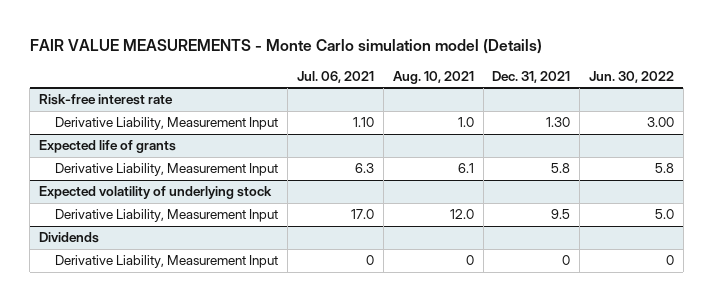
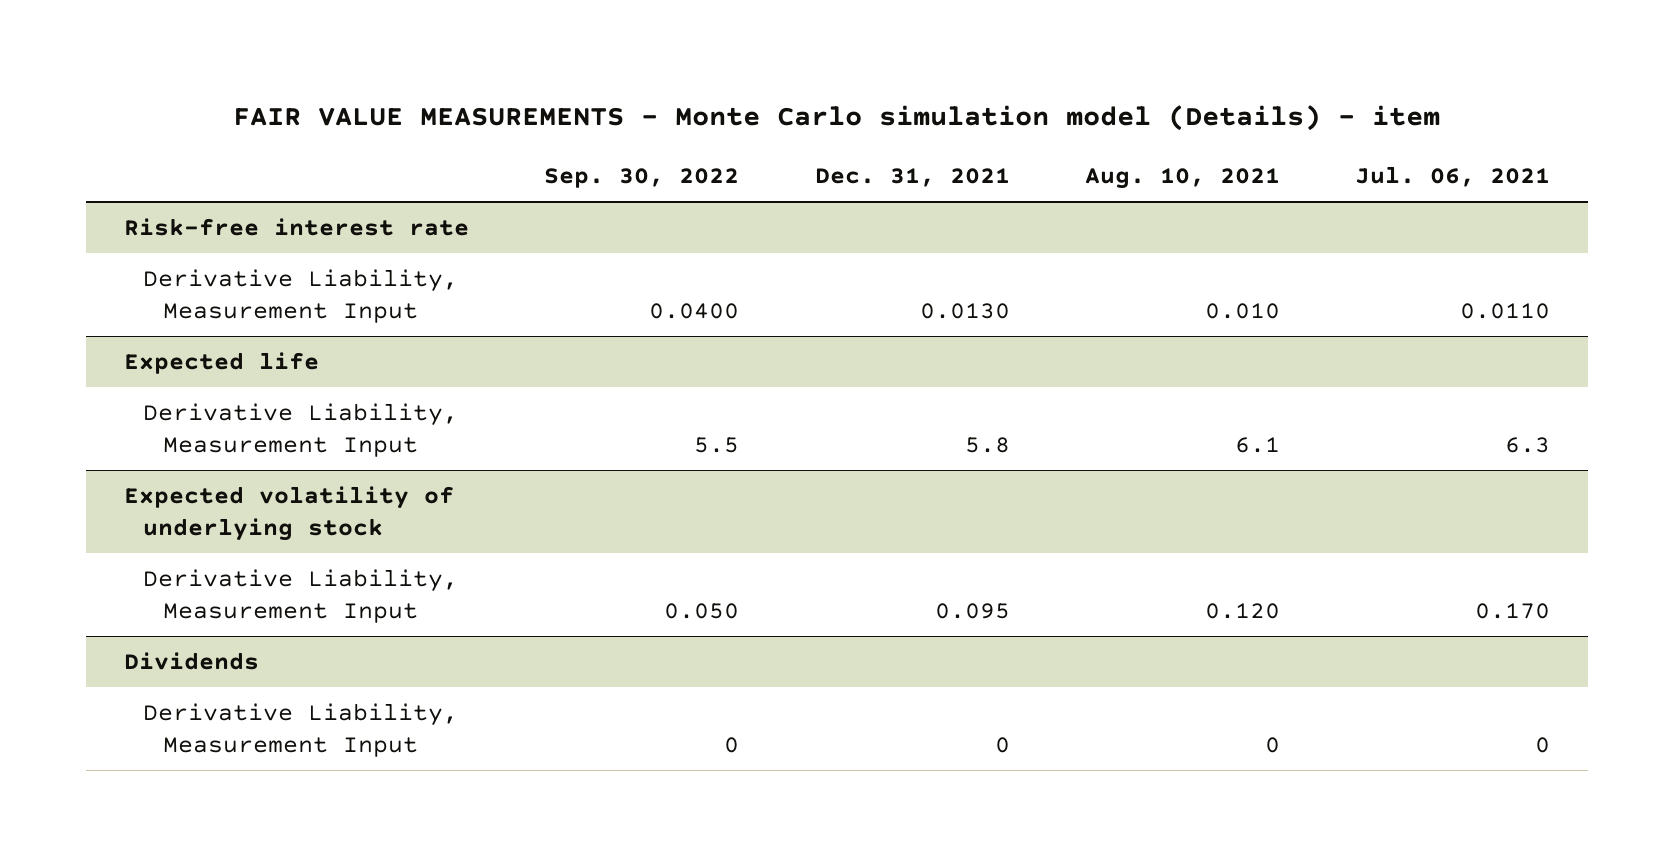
[29,39,542,55] FAIR VALUE MEASUREMENTS - Monte Carlo simulation model (Details) -> [233,105,1441,132] FAIR VALUE MEASUREMENTS - Monte Carlo simulation model (Details) - item
[588,71,674,84] Jun. 30, 2022 -> none
none -> [544,168,740,189] Sep. 30, 2022
[353,117,375,128] 1.10 -> [1460,303,1551,320] 0.0110
[457,117,474,128] 1.0 -> [1205,303,1281,320] 0.010
[546,117,571,128] 1.30 -> [919,303,1010,320] 0.0130
[39,140,177,154] Expected life of grants -> [123,351,319,374] Expected life
[351,209,375,220] 17.0 -> [1475,603,1551,620] 0.170
[449,209,474,220] 12.0 -> [1205,603,1281,620] 0.120
[551,209,571,220] 9.5 -> [934,603,1010,620] 0.095

